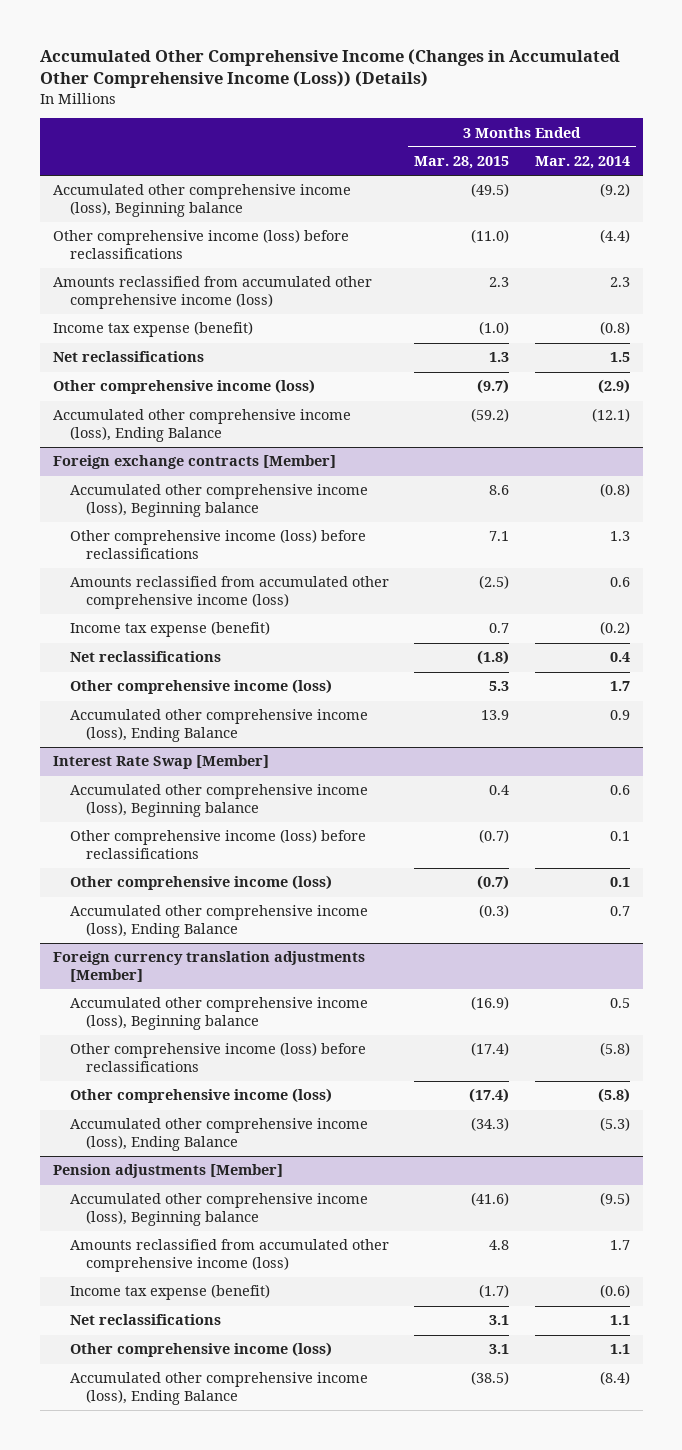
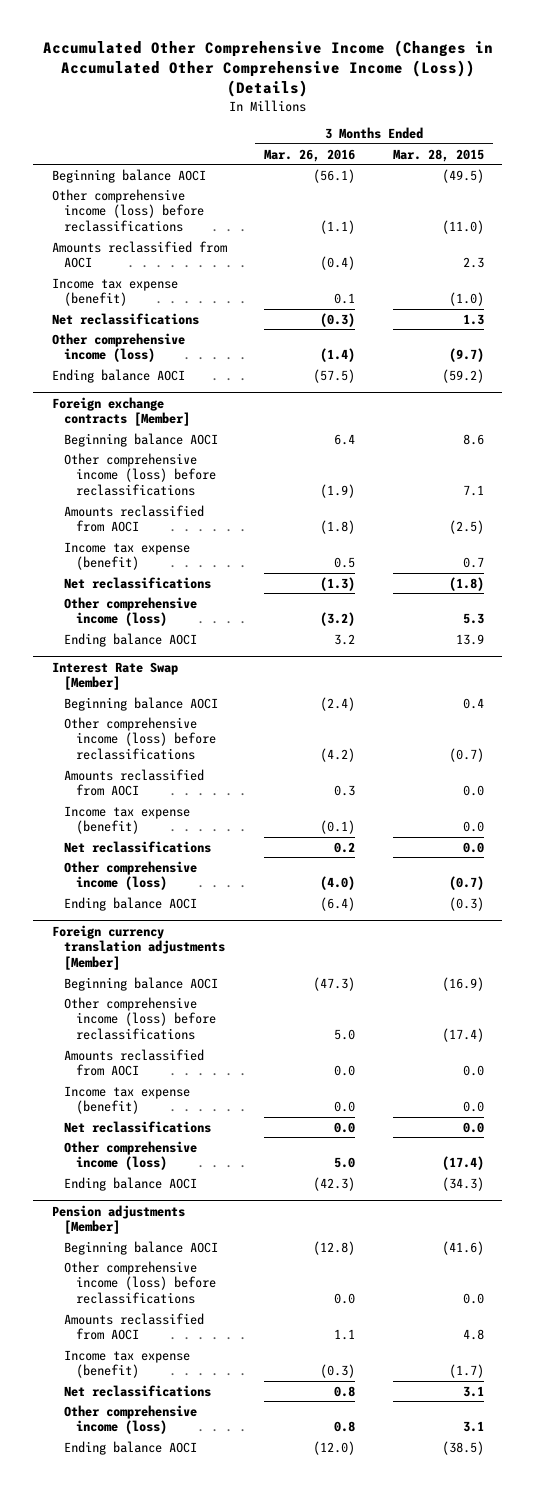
[534,156,630,170] Mar. 22, 2014 -> none
none -> [264,148,356,162] Mar. 26, 2016
[52,184,351,217] Accumulated other comprehensive income (loss), Beginning balance -> [51,168,206,183] Beginning balance AOCI
[52,276,372,309] Amounts reclassified from accumulated other comprehensive income (loss) -> [51,240,227,269] Amounts reclassified from AOCI
[52,409,351,442] Accumulated other comprehensive income (loss), Ending Balance -> [51,368,185,383] Ending balance AOCI
[69,484,368,517] Accumulated other comprehensive income (loss), Beginning balance -> [64,432,219,447] Beginning balance AOCI
[69,576,389,609] Amounts reclassified from accumulated other comprehensive income (loss) -> [64,504,205,533] Amounts reclassified from AOCI
[69,709,368,742] Accumulated other comprehensive income (loss), Ending Balance -> [64,632,198,647] Ending balance AOCI
[69,784,368,817] Accumulated other comprehensive income (loss), Beginning balance -> [64,696,219,711] Beginning balance AOCI
none -> [64,768,205,797] Amounts reclassified from AOCI
none -> [64,805,191,835] Income tax expense (benefit)
none -> [64,840,212,853] Net reclassifications
[69,905,368,938] Accumulated other comprehensive income (loss), Ending Balance -> [64,896,198,911] Ending balance AOCI
[69,997,368,1030] Accumulated other comprehensive income (loss), Beginning balance -> [64,976,219,991] Beginning balance AOCI
none -> [64,1048,205,1077] Amounts reclassified from AOCI
none -> [64,1085,191,1115] Income tax expense (benefit)
none -> [64,1120,212,1133] Net reclassifications
[69,1118,368,1151] Accumulated other comprehensive income (loss), Ending Balance -> [64,1176,198,1191] Ending balance AOCI
[69,1193,368,1226] Accumulated other comprehensive income (loss), Beginning balance -> [64,1240,219,1255] Beginning balance AOCI
none -> [64,1260,217,1305] Other comprehensive income (loss) before reclassifications
[69,1239,389,1272] Amounts reclassified from accumulated other comprehensive income (loss) -> [64,1312,205,1341] Amounts reclassified from AOCI
[69,1372,368,1405] Accumulated other comprehensive income (loss), Ending Balance -> [64,1440,198,1455] Ending balance AOCI

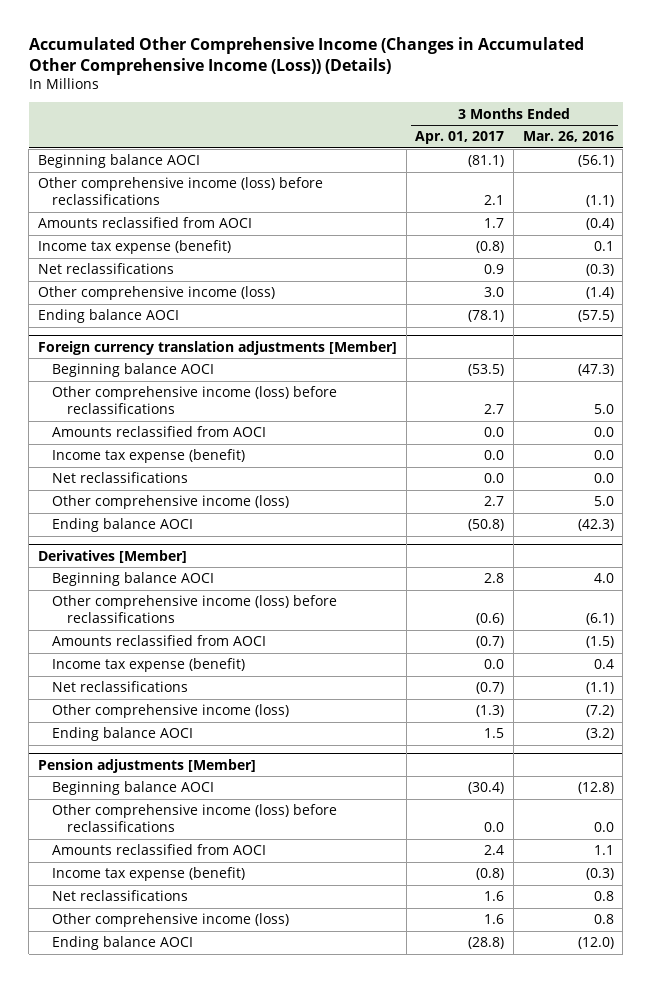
[392,148,484,162] Mar. 28, 2015 -> none
none -> [415,131,505,145] Apr. 01, 2017
[51,396,191,427] Foreign exchange contracts [Member] -> none
[64,432,219,447] Beginning balance AOCI -> none
[64,452,217,497] Other comprehensive income (loss) before reclassifications -> none
[64,504,205,533] Amounts reclassified from AOCI -> none
[64,541,191,571] Income tax expense (benefit) -> none
[64,576,212,589] Net reclassifications -> none
[64,596,198,627] Other comprehensive income (loss) -> none
[64,632,198,647] Ending balance AOCI -> none
[51,661,178,691] Interest Rate Swap [Member] -> none
[64,696,219,711] Beginning balance AOCI -> none
[64,716,217,761] Other comprehensive income (loss) before reclassifications -> none
[64,768,205,797] Amounts reclassified from AOCI -> none
[64,805,191,835] Income tax expense (benefit) -> none
[64,840,212,853] Net reclassifications -> none
[64,860,198,891] Other comprehensive income (loss) -> none
[64,896,198,911] Ending balance AOCI -> none
none -> [37,549,187,563] Derivatives [Member]
none -> [52,572,215,587] Beginning balance AOCI
none -> [52,595,338,623] Other comprehensive income (loss) before reclassifications
none -> [52,635,267,647] Amounts reclassified from AOCI
none -> [52,658,246,673] Income tax expense (benefit)
none -> [52,681,189,693] Net reclassifications
none -> [52,704,290,719] Other comprehensive income (loss)
none -> [52,727,194,742] Ending balance AOCI

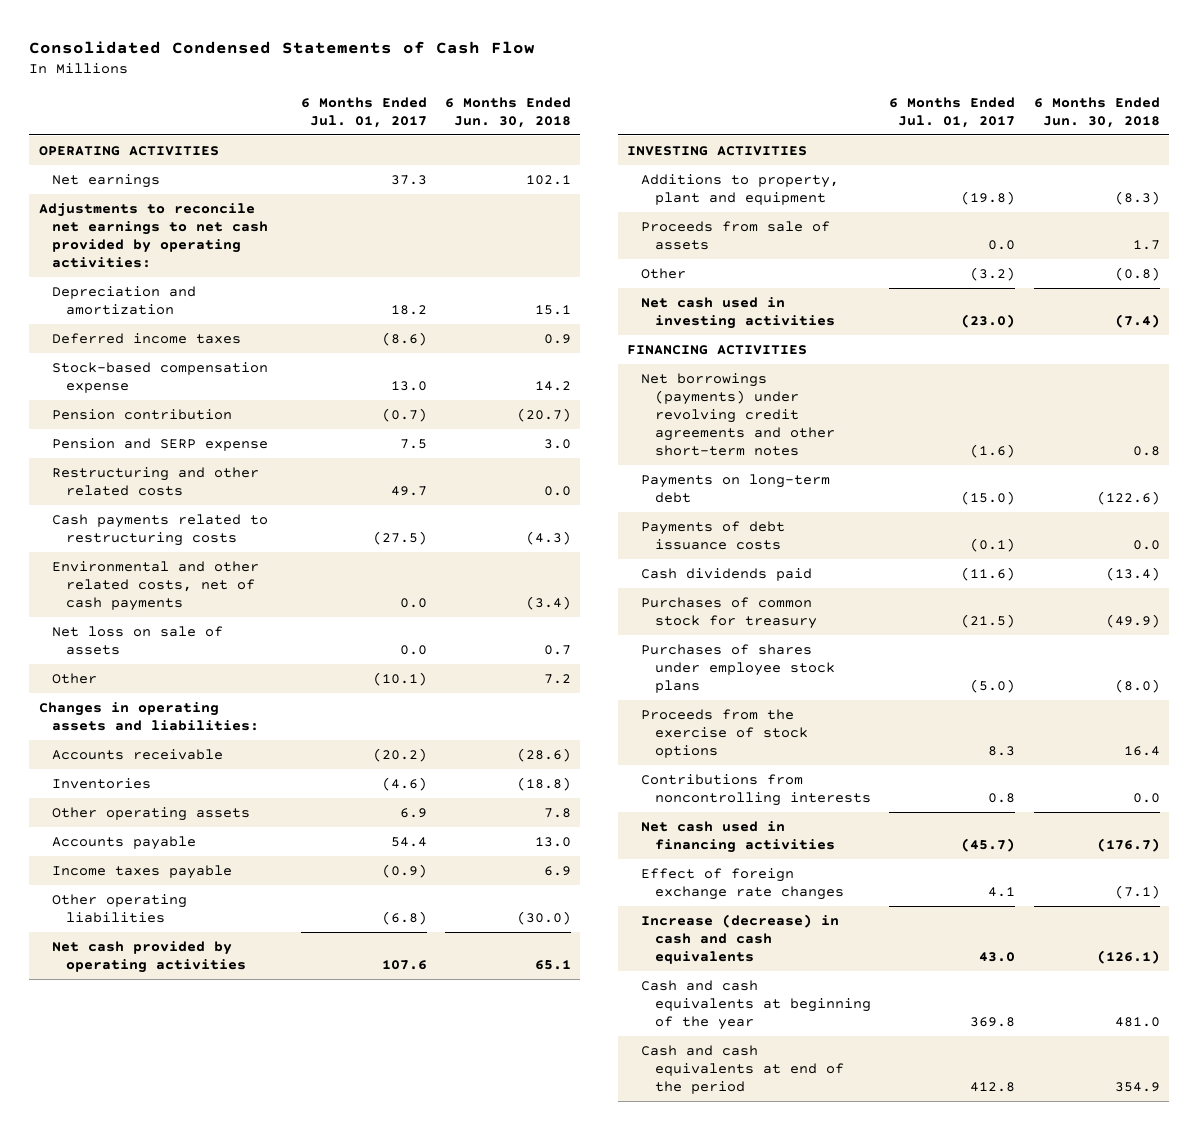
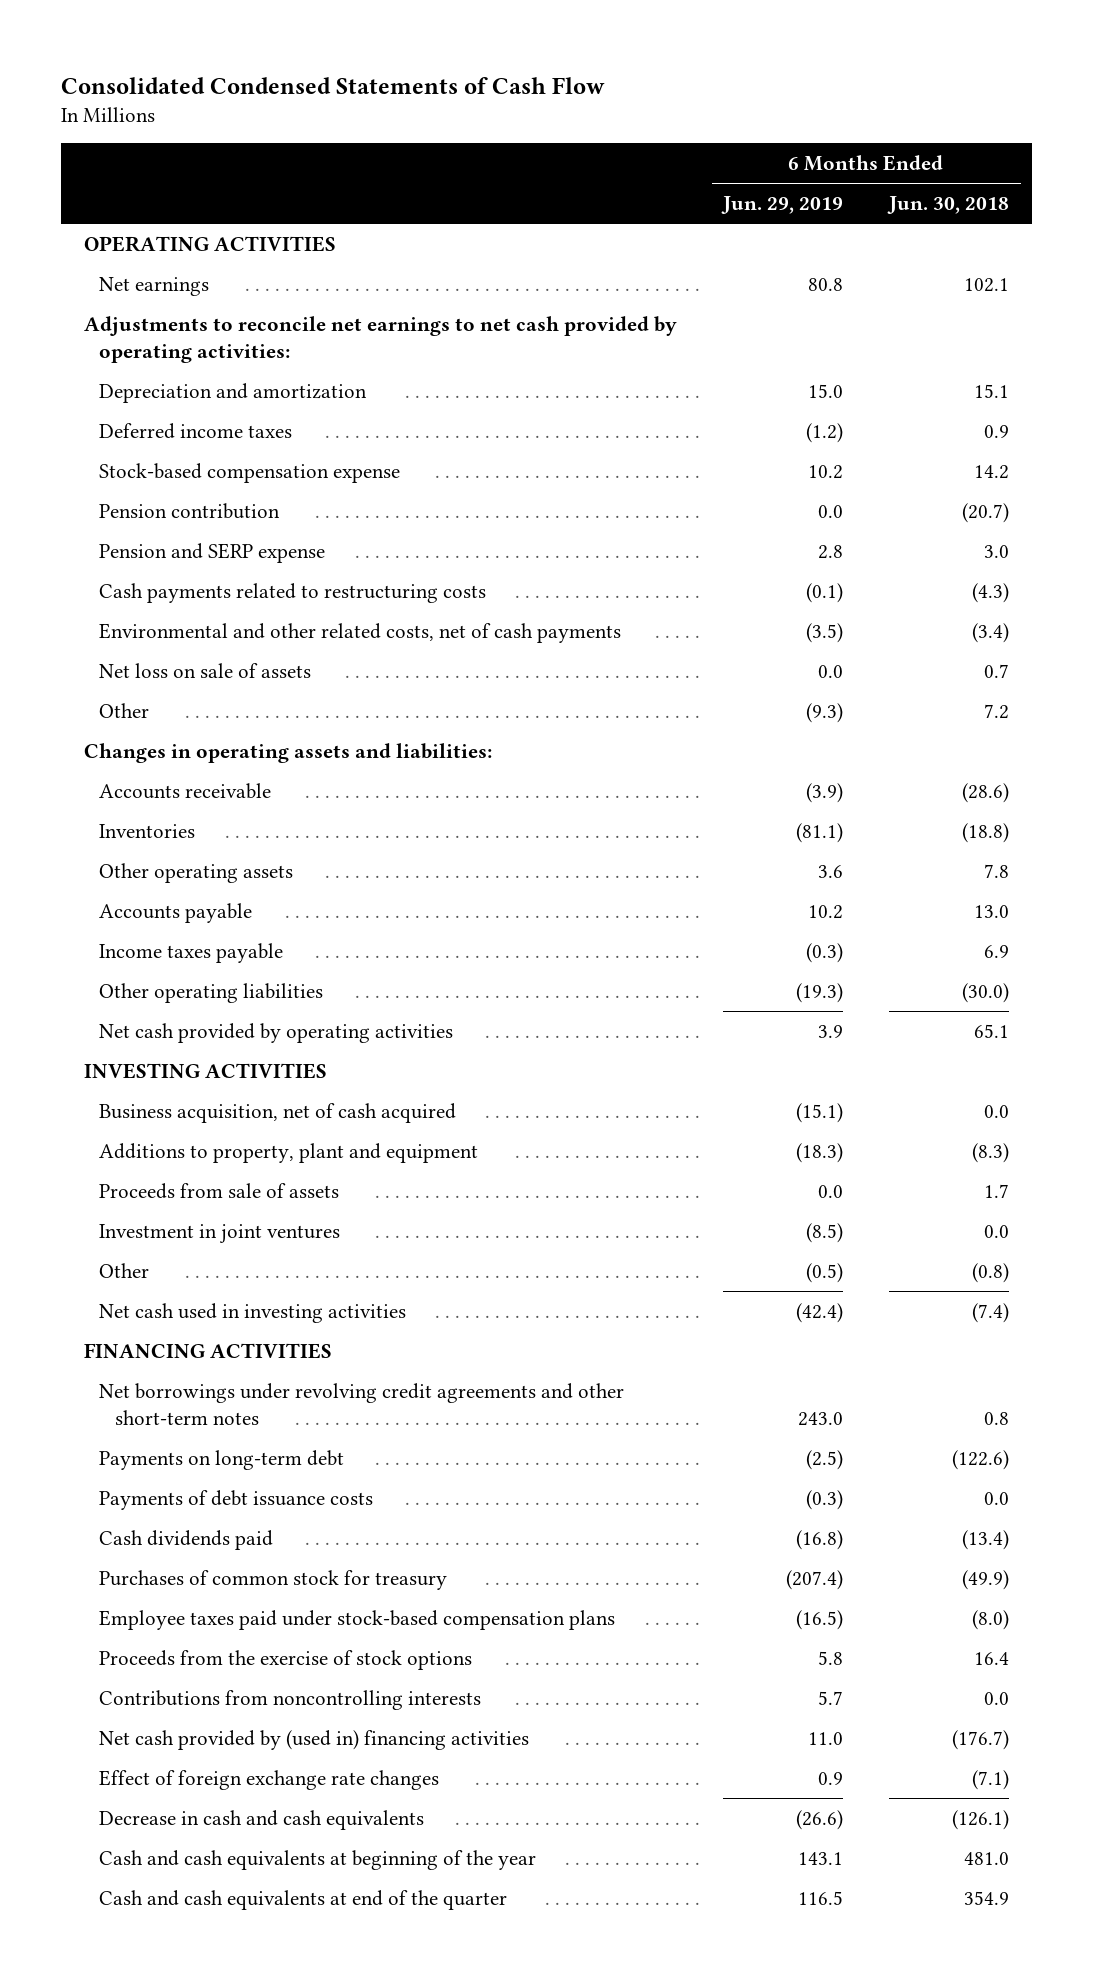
[300,96,427,128] 6 Months Ended Jul. 01, 2017 -> none
none -> [721,196,844,215] Jun. 29, 2019
[52,466,260,496] Restructuring and other related costs -> none
none -> [99,1102,457,1123] Business acquisition, net of cash acquired
none -> [99,1223,341,1243] Investment in joint ventures
[640,372,835,457] Net borrowings (payments) under revolving credit agreements and other short-term notes -> [99,1382,625,1425] Net borrowings under revolving credit agreements and other short-term notes
[640,643,835,694] Purchases of shares under employee stock plans -> [99,1609,616,1630] Employee taxes paid under stock-based compensation plans
[640,820,835,853] Net cash used in financing activities -> [99,1729,530,1750] Net cash provided by (used in) financing activities
[640,913,839,965] Increase (decrease) in cash and cash equivalents -> [99,1809,425,1830] Decrease in cash and cash equivalents
[640,1044,844,1095] Cash and cash equivalents at end of the period -> [99,1889,508,1910] Cash and cash equivalents at end of the quarter

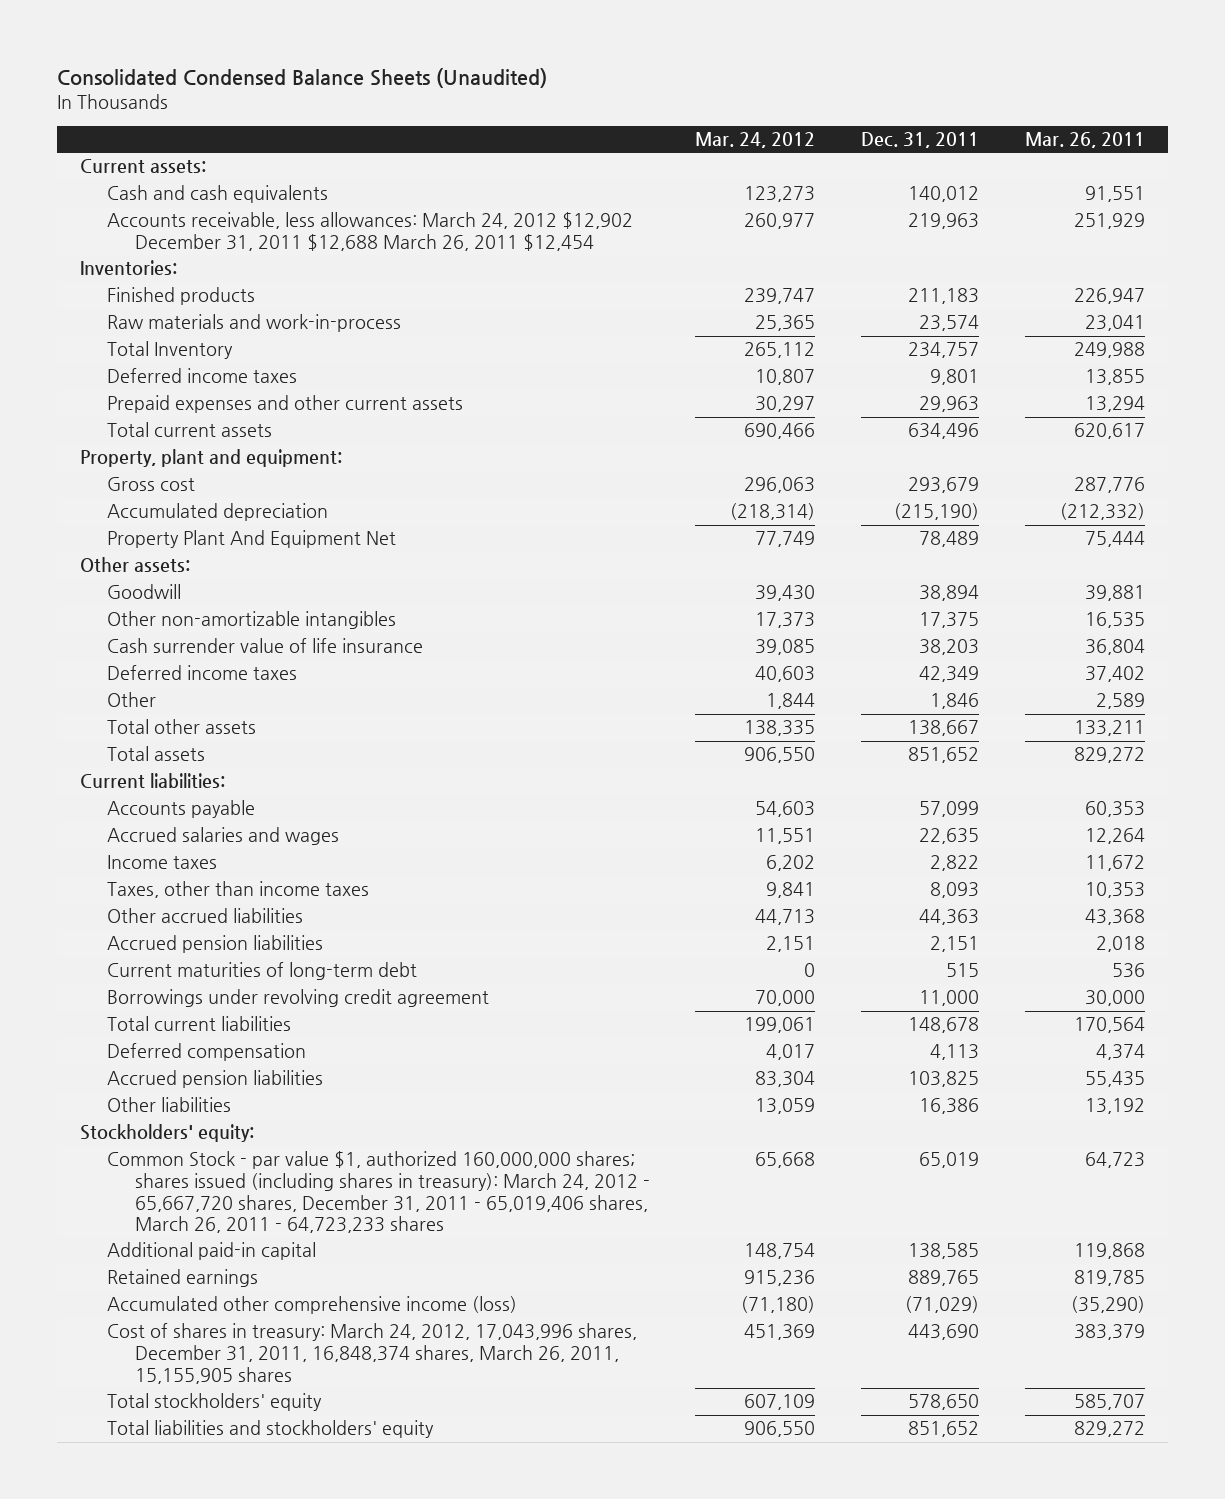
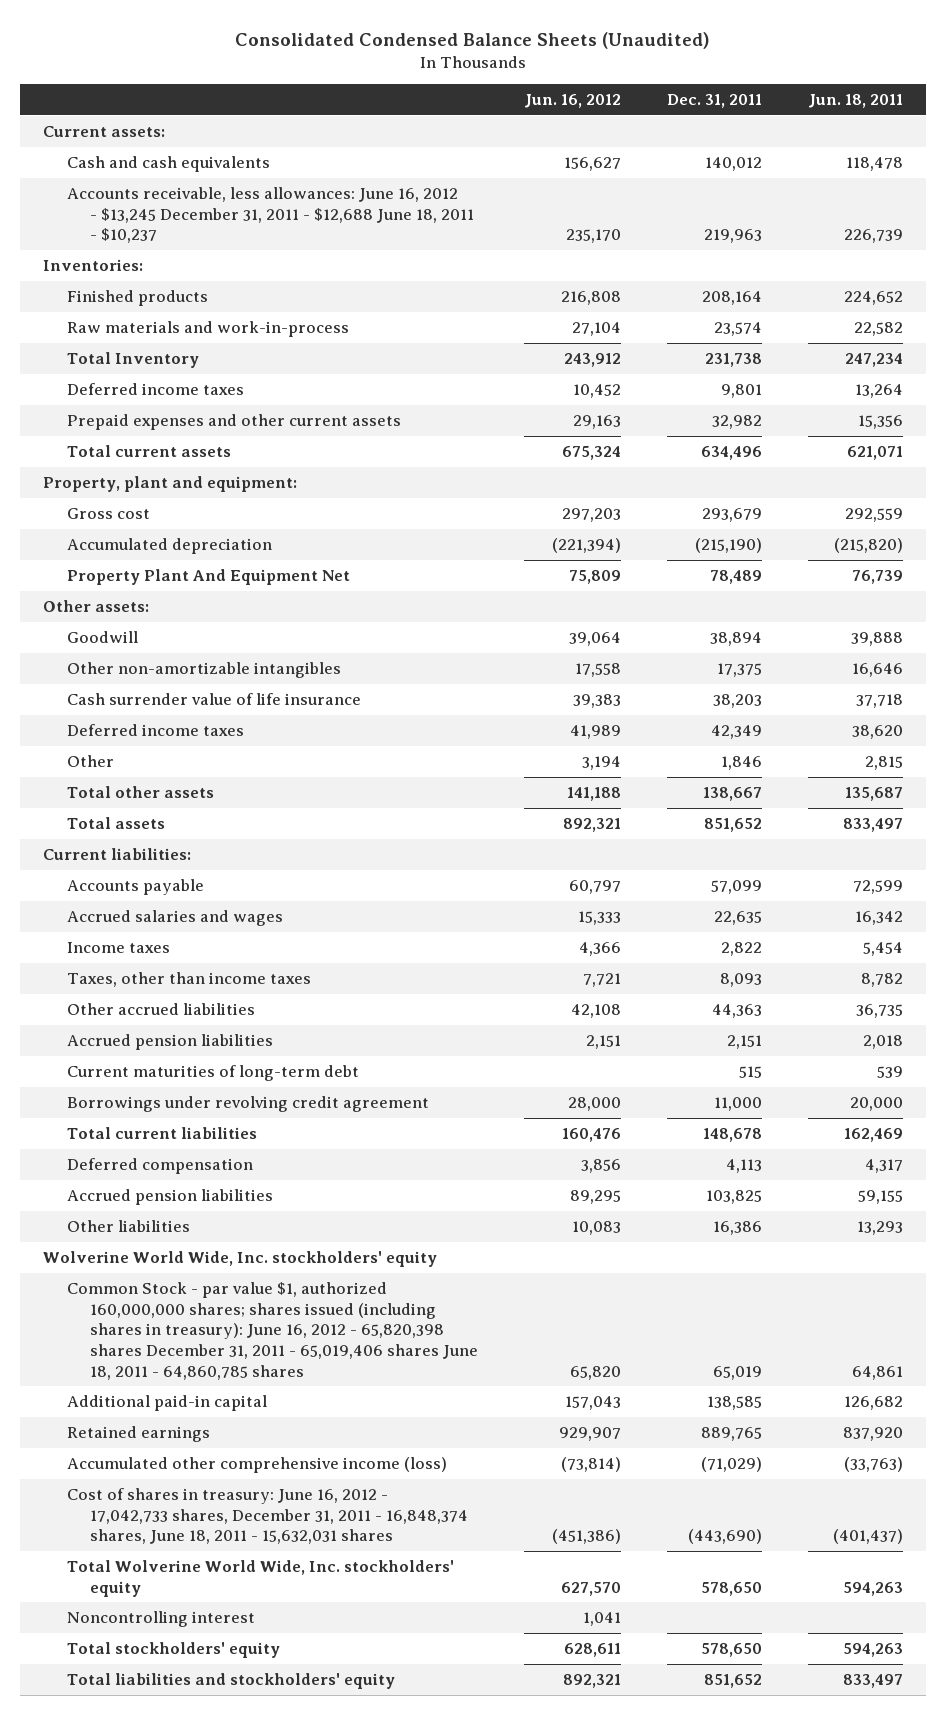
[695,131,816,148] Mar. 24, 2012 -> none
[1025,131,1146,148] Mar. 26, 2011 -> none
none -> [524,94,622,109] Jun. 16, 2012
none -> [808,94,904,109] Jun. 18, 2011
[107,212,634,252] Accounts receivable, less allowances: March 24, 2012 $12,902 December 31, 2011 $12,688 March 26, 2011 $12,454 -> [66,186,475,244] Accounts receivable, less allowances: June 16, 2012 - $13,245 December 31, 2011 - $12,688 June 18, 2011 - $10,237
[908,288,980,305] 211,183 -> [702,290,763,305] 208,164
[908,342,980,359] 234,757 -> [705,352,763,367] 231,738
[919,396,980,413] 29,963 -> [712,414,763,429] 32,982
[79,1124,254,1143] Stockholders' equity: -> [43,1250,438,1267] Wolverine World Wide, Inc. stockholders' equity
[107,1151,650,1234] Common Stock - par value $1, authorized 160,000,000 shares; shares issued (including shares in treasury): March 24, 2012 - 65,667,720 shares, December 31, 2011 - 65,019,406 shares, March 26, 2011 - 64,723,233 shares -> [66,1281,479,1380] Common Stock - par value $1, authorized 160,000,000 shares; shares issued (including shares in treasury): June 16, 2012 - 65,820,398 shares December 31, 2011 - 65,019,406 shares June 18, 2011 - 64,860,785 shares
[107,1323,638,1384] Cost of shares in treasury: March 24, 2012, 17,043,996 shares, December 31, 2011, 16,848,374 shares, March 26, 2011, 15,155,905 shares -> [66,1487,469,1545] Cost of shares in treasury: June 16, 2012 - 17,042,733 shares, December 31, 2011 - 16,848,374 shares, June 18, 2011 - 15,632,031 shares
[908,1324,980,1341] 443,690 -> [688,1529,763,1545] (443,690)
none -> [66,1559,454,1597] Total Wolverine World Wide, Inc. stockholders' equity
none -> [66,1610,255,1627] Noncontrolling interest

